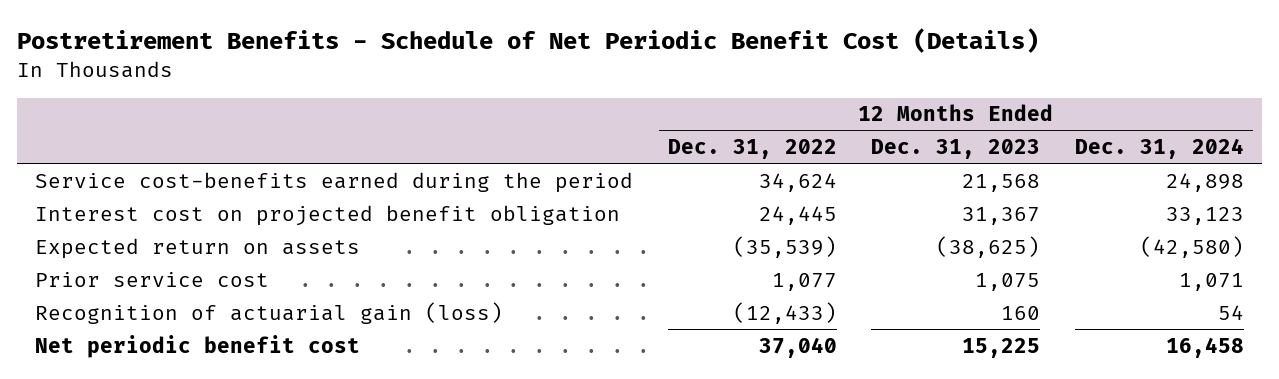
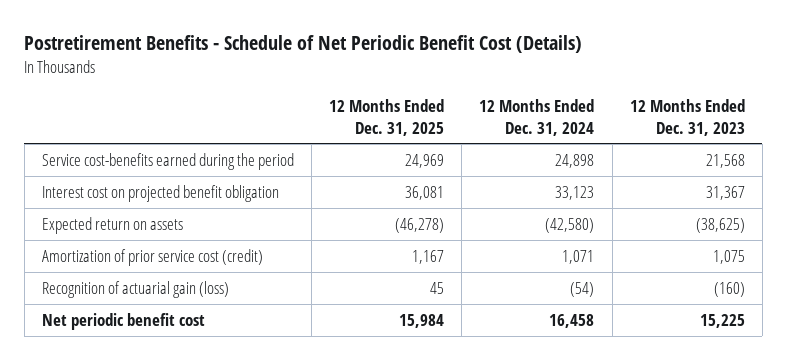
[667,139,837,160] Dec. 31, 2022 -> none
none -> [329,99,445,136] 12 Months Ended Dec. 31, 2025
[34,271,269,287] Prior service cost -> [41,248,263,266] Amortization of prior service cost (credit)
[1001,305,1041,320] 160 -> [713,281,745,297] (160)
[1218,304,1245,320] 54 -> [570,281,595,297] (54)

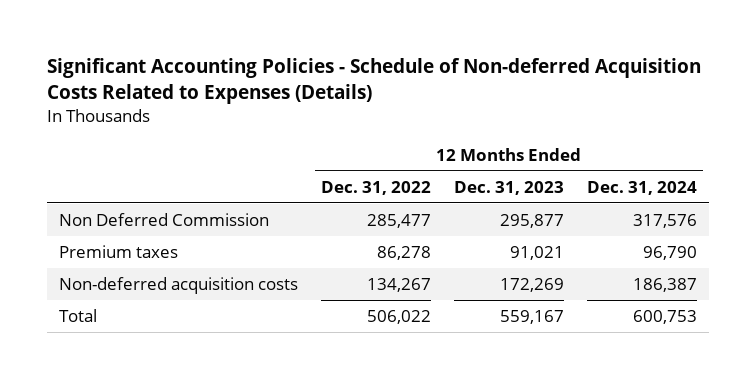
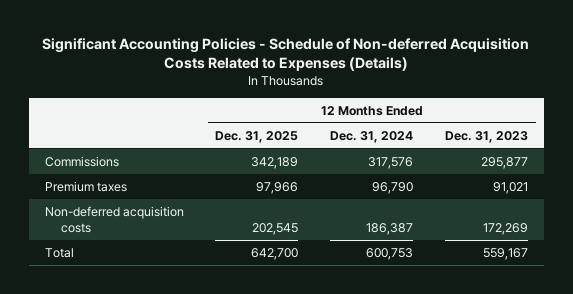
[320,180,431,195] Dec. 31, 2022 -> none
none -> [215,130,299,143] Dec. 31, 2025
[58,213,269,227] Non Deferred Commission -> [44,155,119,167] Commissions

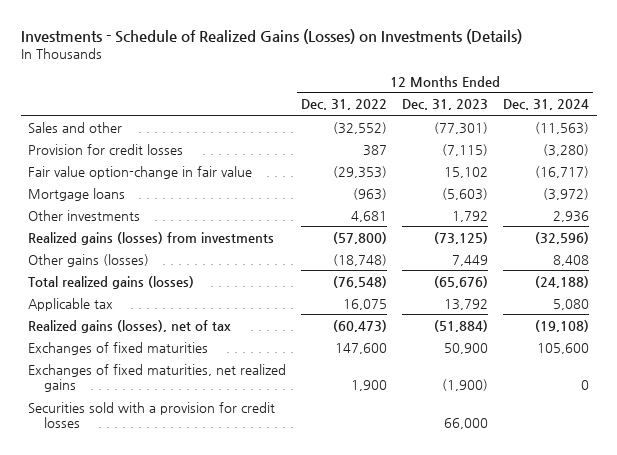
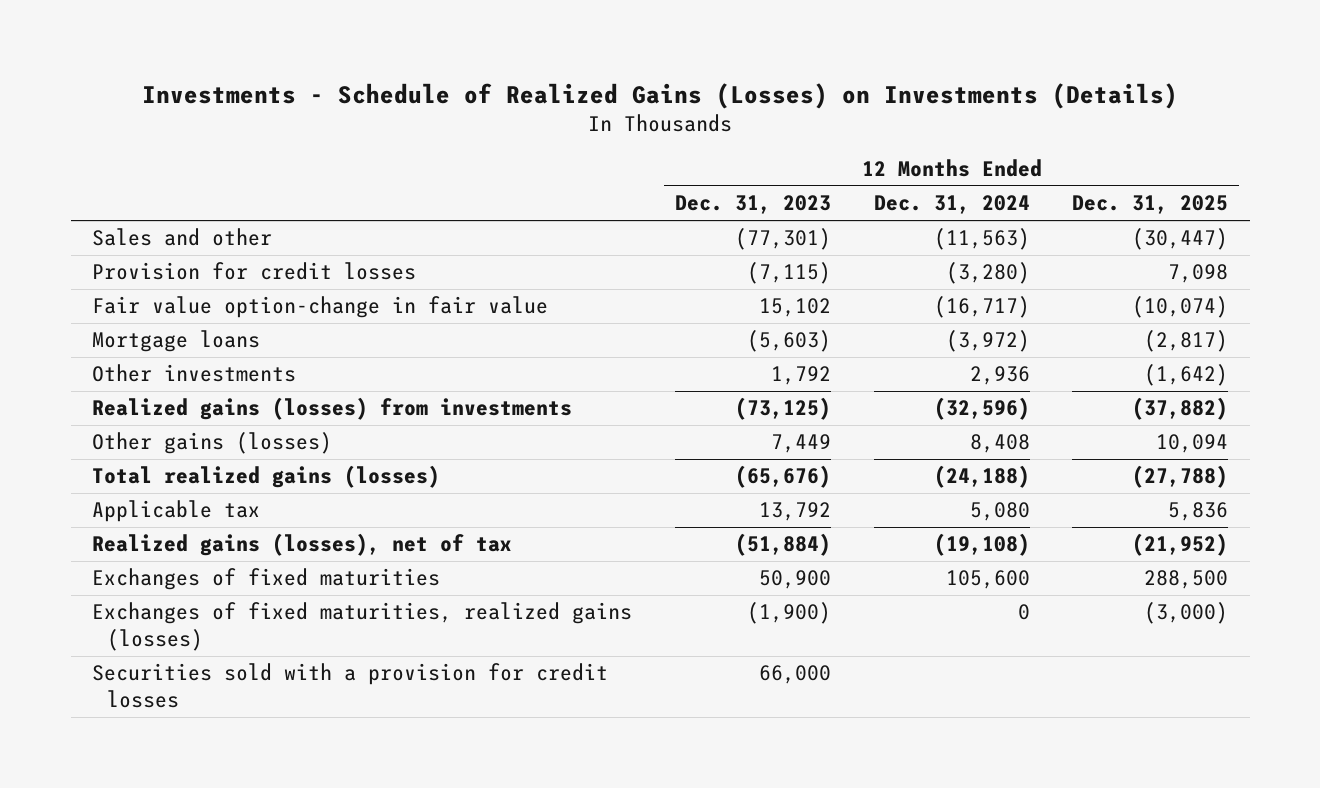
[301,99,388,111] Dec. 31, 2022 -> none
none -> [1072,195,1229,215] Dec. 31, 2025
[28,363,287,393] Exchanges of fixed maturities, net realized gains -> [91,602,632,652] Exchanges of fixed maturities, realized gains (losses)

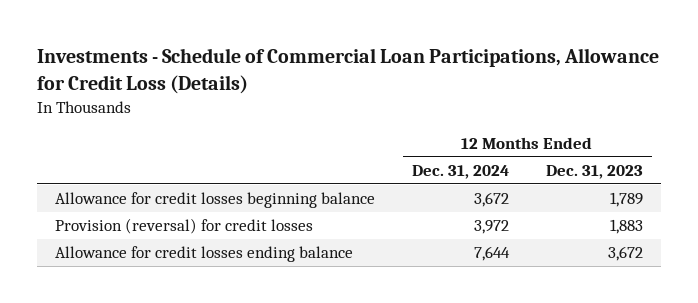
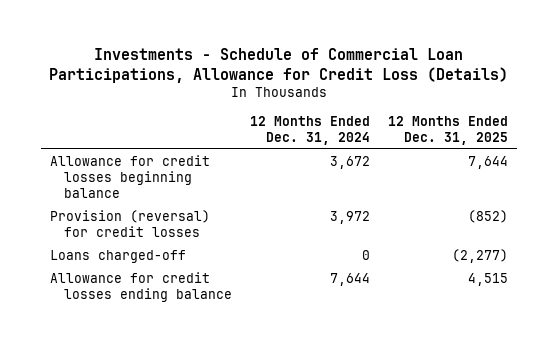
[545,165,643,180] Dec. 31, 2023 -> none
none -> [388,116,509,145] 12 Months Ended Dec. 31, 2025
none -> [49,250,186,264] Loans charged-off

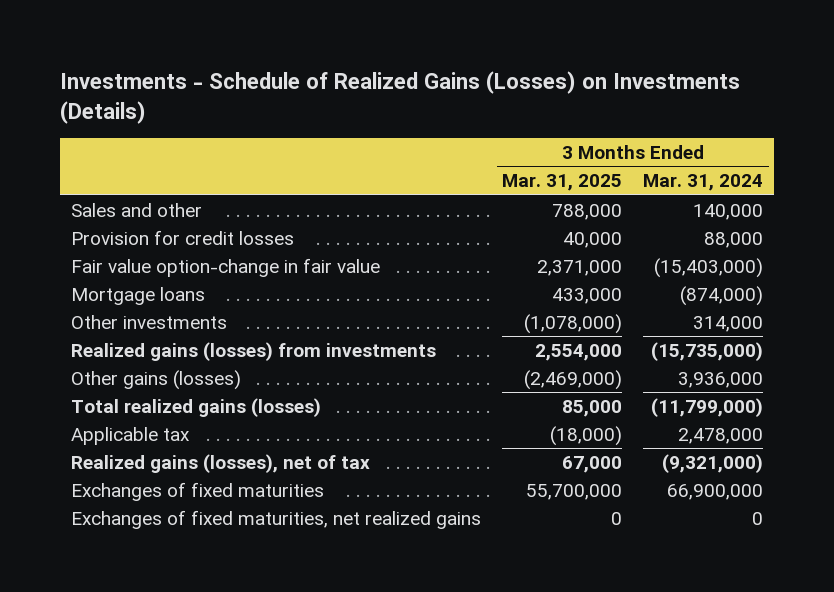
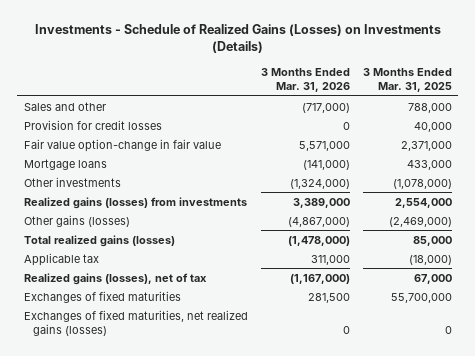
[643,174,764,192] Mar. 31, 2024 -> none
none -> [260,67,350,93] 3 Months Ended Mar. 31, 2026
[70,509,481,529] Exchanges of fixed maturities, net realized gains -> [23,309,248,336] Exchanges of fixed maturities, net realized gains (losses)

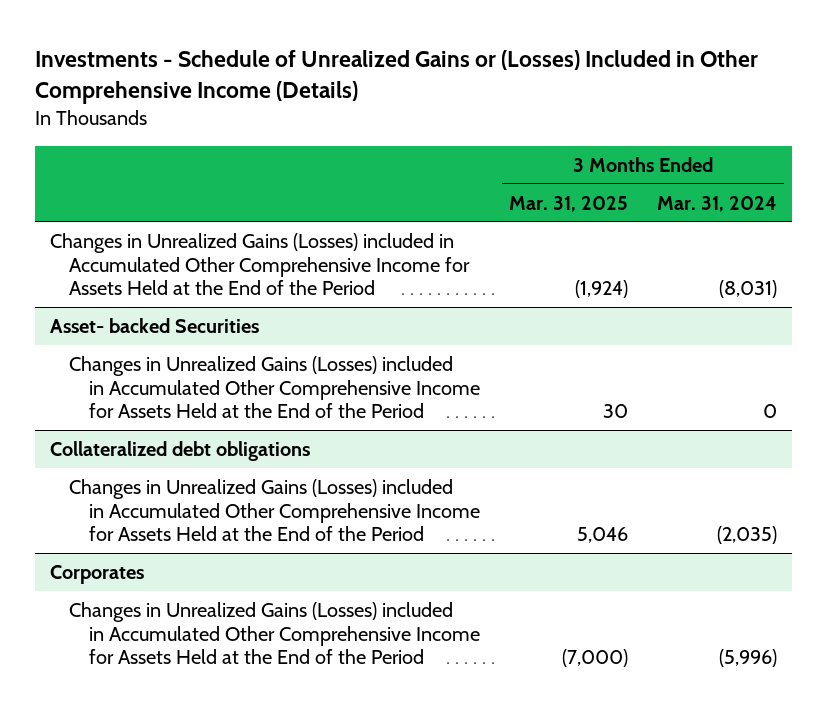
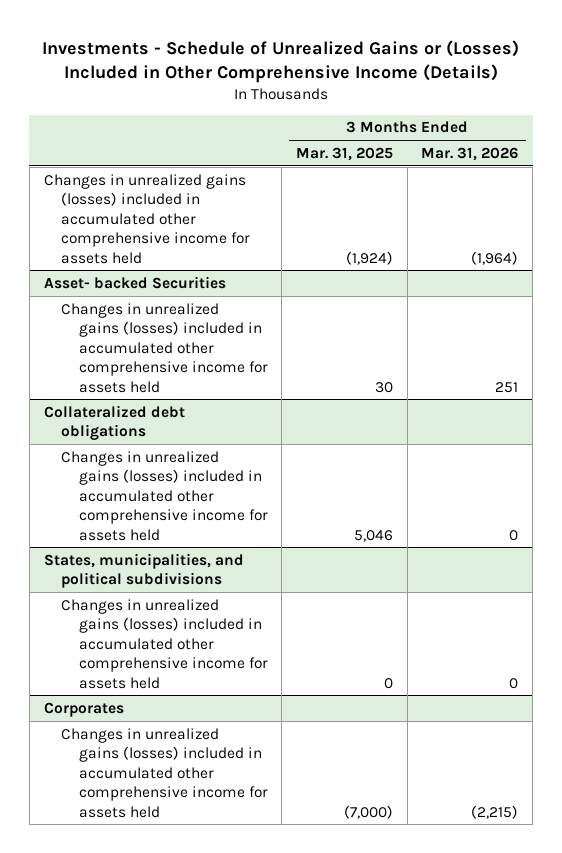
[657,195,778,212] Mar. 31, 2024 -> none
none -> [421,146,519,161] Mar. 31, 2026
[49,233,471,296] Changes in Unrealized Gains (Losses) included in Accumulated Other Comprehensive Income for Assets Held at the End of the Period -> [43,173,251,264] Changes in unrealized gains (losses) included in accumulated other comprehensive income for assets held
[69,356,481,419] Changes in Unrealized Gains (Losses) included in Accumulated Other Comprehensive Income for Assets Held at the End of the Period -> [61,302,268,393] Changes in unrealized gains (losses) included in accumulated other comprehensive income for assets held
[69,479,481,542] Changes in Unrealized Gains (Losses) included in Accumulated Other Comprehensive Income for Assets Held at the End of the Period -> [61,450,268,541] Changes in unrealized gains (losses) included in accumulated other comprehensive income for assets held
none -> [43,552,244,589] States, municipalities, and political subdivisions
none -> [61,598,268,689] Changes in unrealized gains (losses) included in accumulated other comprehensive income for assets held
[69,602,481,665] Changes in Unrealized Gains (Losses) included in Accumulated Other Comprehensive Income for Assets Held at the End of the Period -> [61,727,268,818] Changes in unrealized gains (losses) included in accumulated other comprehensive income for assets held

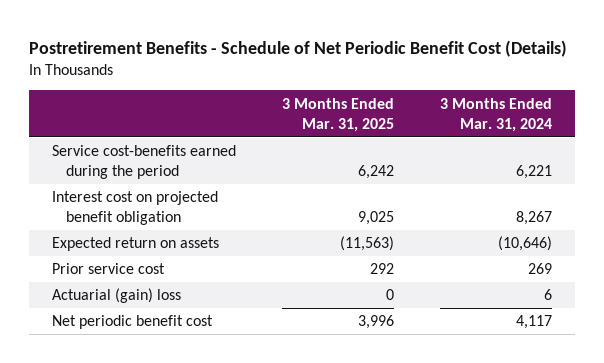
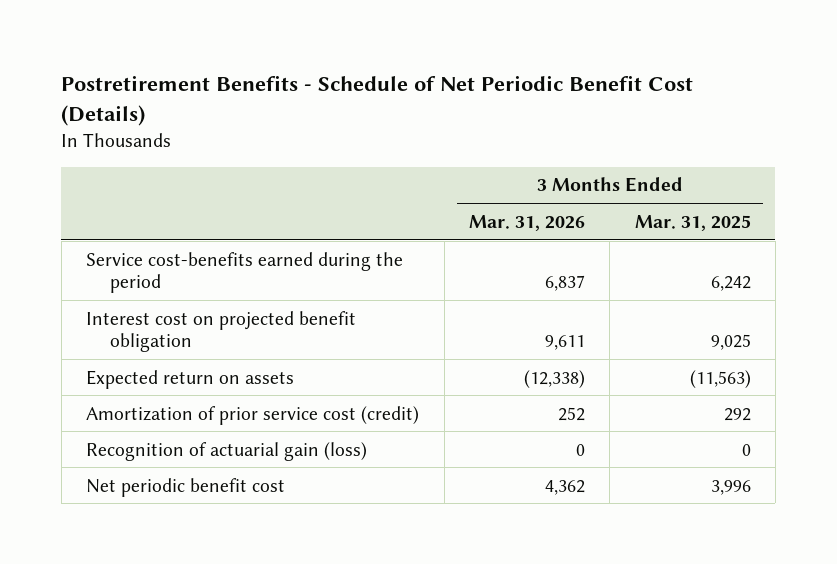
[439,97,552,132] 3 Months Ended Mar. 31, 2024 -> none
none -> [468,214,585,231] Mar. 31, 2026
[52,263,166,275] Prior service cost -> [86,405,420,425] Amortization of prior service cost (credit)
[52,288,182,304] Actuarial (gain) loss -> [86,441,368,461] Recognition of actuarial gain (loss)

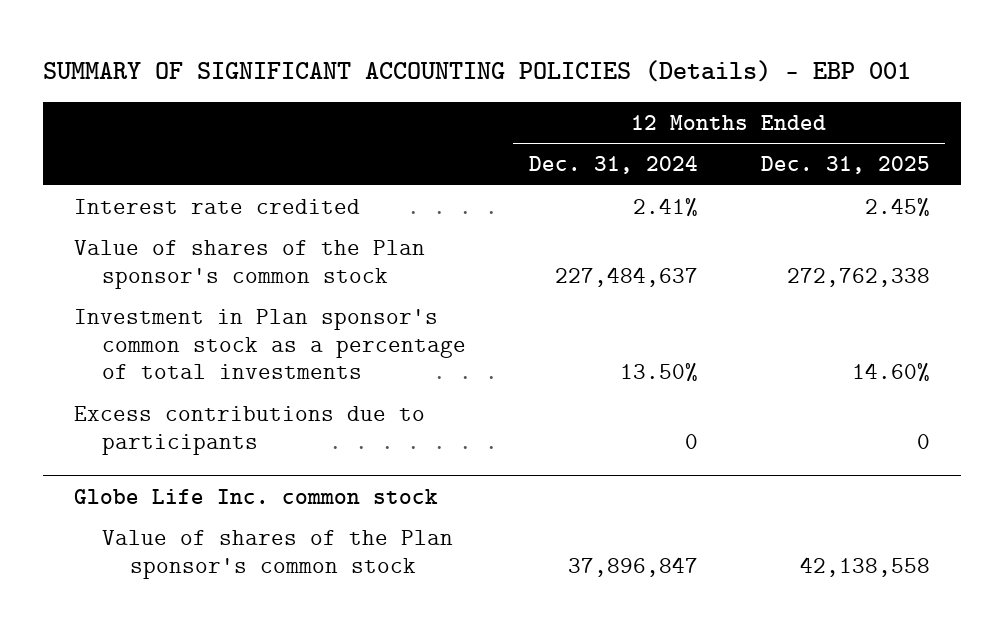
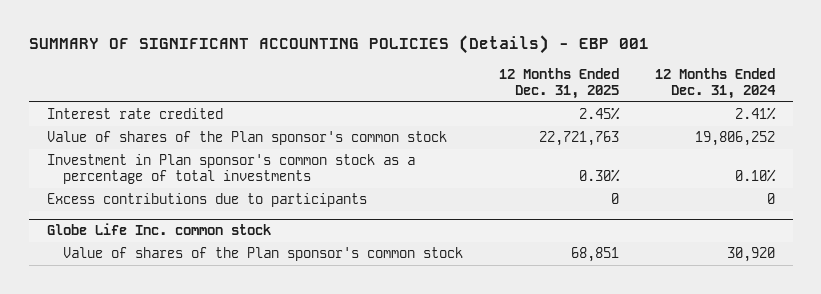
[554,266,698,287] 227,484,637 -> [694,131,775,147] 19,806,252
[786,267,930,287] 272,762,338 -> [538,131,619,147] 22,721,763
[619,363,698,383] 13.50% -> [734,169,776,183] 0.10%
[851,363,930,383] 14.60% -> [578,169,620,183] 0.30%
[567,556,698,577] 37,896,847 -> [726,247,775,263] 30,920
[799,556,930,577] 42,138,558 -> [570,247,619,263] 68,851

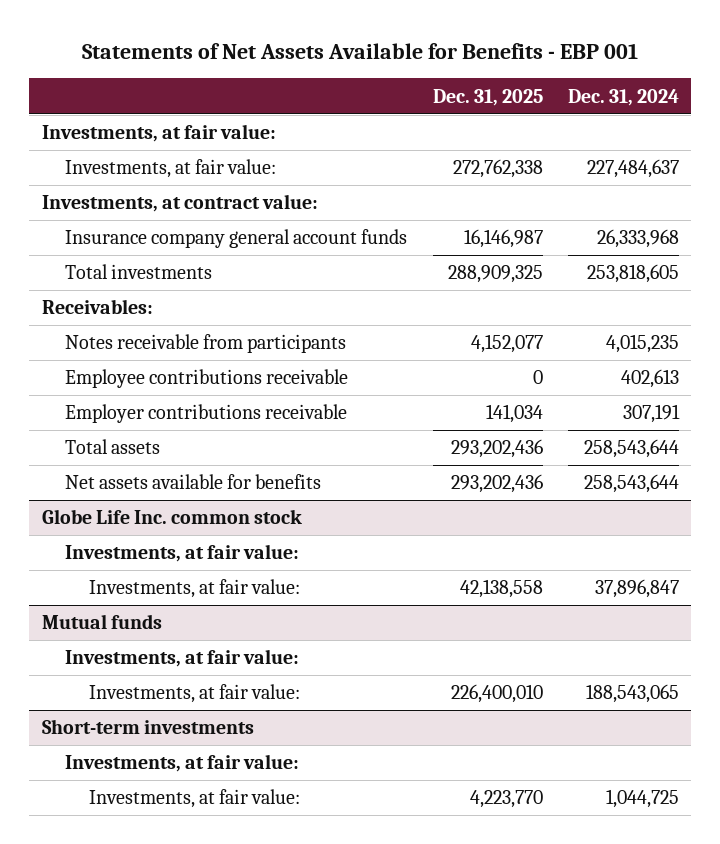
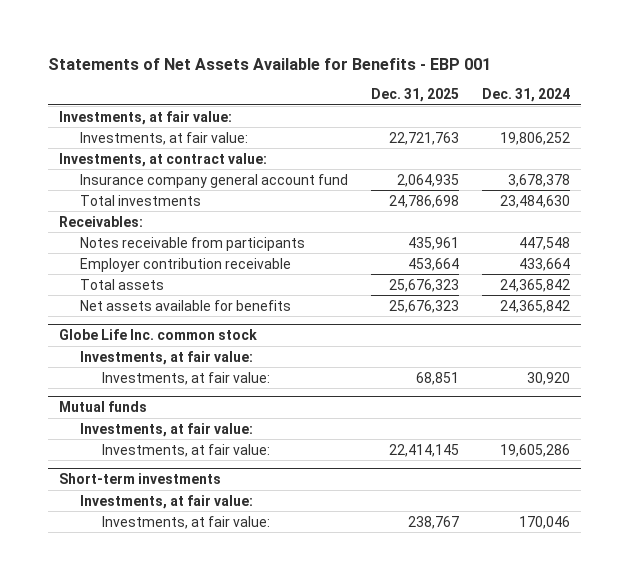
[452,159,543,179] 272,762,338 -> [389,131,460,145] 22,721,763
[586,159,679,179] 227,484,637 -> [499,131,570,145] 19,806,252
[65,229,408,249] Insurance company general account funds -> [80,173,349,188] Insurance company general account fund
[463,229,543,249] 16,146,987 -> [397,173,460,187] 2,064,935
[596,229,679,249] 26,333,968 -> [507,173,570,187] 3,678,378
[447,265,543,284] 288,909,325 -> [389,194,460,208] 24,786,698
[586,264,679,284] 253,818,605 -> [499,194,570,208] 23,484,630
[65,369,349,389] Employee contributions receivable -> none
[470,334,543,354] 4,152,077 -> [408,236,460,250] 435,961
[605,334,679,354] 4,015,235 -> [518,236,570,250] 447,548
[65,404,348,424] Employer contributions receivable -> [80,257,292,272] Employer contribution receivable
[485,404,543,424] 141,034 -> [408,257,460,271] 453,664
[622,404,680,424] 307,191 -> [518,257,570,271] 433,664
[450,439,543,459] 293,202,436 -> [389,278,460,292] 25,676,323
[583,439,679,459] 258,543,644 -> [499,278,570,292] 24,365,842
[450,474,543,494] 293,202,436 -> [389,299,460,313] 25,676,323
[583,474,679,494] 258,543,644 -> [499,299,570,313] 24,365,842
[459,579,543,599] 42,138,558 -> [416,371,460,385] 68,851
[594,579,679,599] 37,896,847 -> [526,371,570,385] 30,920
[450,684,543,704] 226,400,010 -> [389,443,460,457] 22,414,145
[585,684,679,704] 188,543,065 -> [499,443,570,457] 19,605,286
[469,790,543,809] 4,223,770 -> [408,515,460,529] 238,767
[605,789,679,809] 1,044,725 -> [518,515,570,529] 170,046

